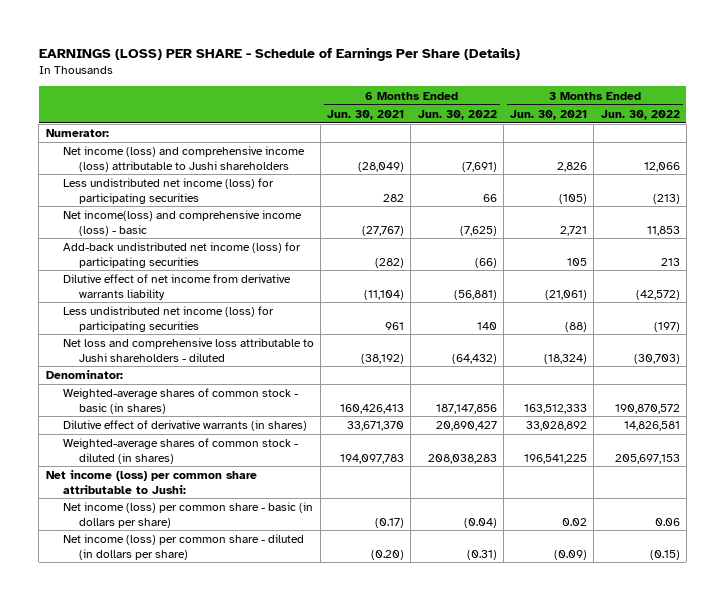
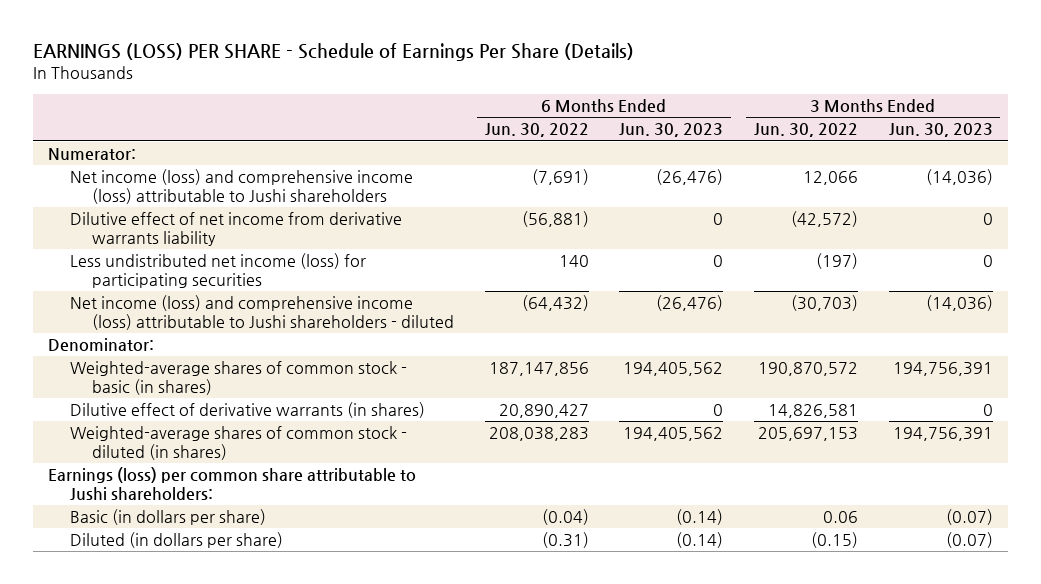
[327,109,405,120] Jun. 30, 2021 -> none
[510,109,588,120] Jun. 30, 2021 -> none
none -> [619,123,724,138] Jun. 30, 2023
none -> [888,123,993,138] Jun. 30, 2023
[62,178,274,204] Less undistributed net income (loss) for participating securities -> none
[62,210,302,236] Net income(loss) and comprehensive income (loss) - basic -> none
[62,242,301,268] Add-back undistributed net income (loss) for participating securities -> none
[62,338,314,362] Net loss and comprehensive loss attributable to Jushi shareholders - diluted -> [69,295,454,330] Net income (loss) and comprehensive income (loss) attributable to Jushi shareholders - diluted
[45,470,257,494] Net income (loss) per common share attributable to Jushi: -> [47,467,416,500] Earnings (loss) per common share attributable to Jushi shareholders:
[62,502,313,528] Net income (loss) per common share - basic (in dollars per share) -> [69,509,266,526] Basic (in dollars per share)
[62,534,304,560] Net income (loss) per common share - diluted (in dollars per share) -> [69,532,283,549] Diluted (in dollars per share)

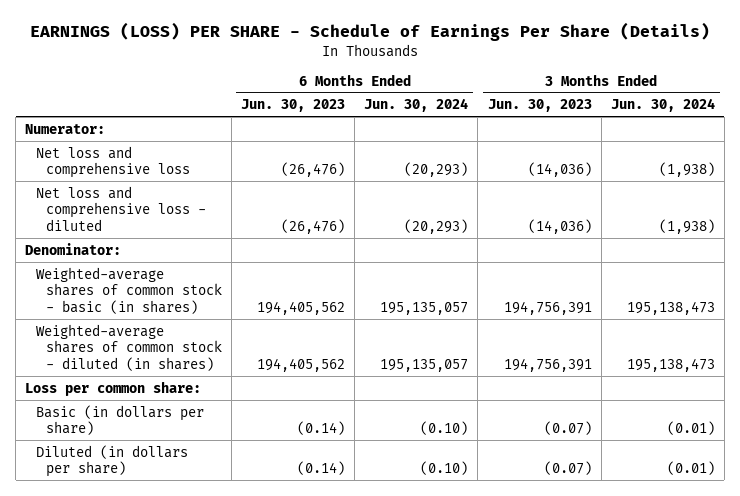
[484,123,589,138] Jun. 30, 2022 -> none
[754,123,859,138] Jun. 30, 2022 -> none
none -> [364,98,469,113] Jun. 30, 2024
none -> [610,98,715,113] Jun. 30, 2024
[69,212,402,246] Dilutive effect of net income from derivative warrants liability -> none
[69,253,366,288] Less undistributed net income (loss) for participating securities -> none
[69,169,413,204] Net income (loss) and comprehensive income (loss) attributable to Jushi shareholders -> [35,145,190,179] Net loss and comprehensive loss
[69,295,454,330] Net income (loss) and comprehensive income (loss) attributable to Jushi shareholders - diluted -> [35,185,206,231] Net loss and comprehensive loss - diluted
[69,402,425,419] Dilutive effect of derivative warrants (in shares) -> none
[47,467,416,500] Earnings (loss) per common share attributable to Jushi shareholders: -> [25,380,202,396] Loss per common share:

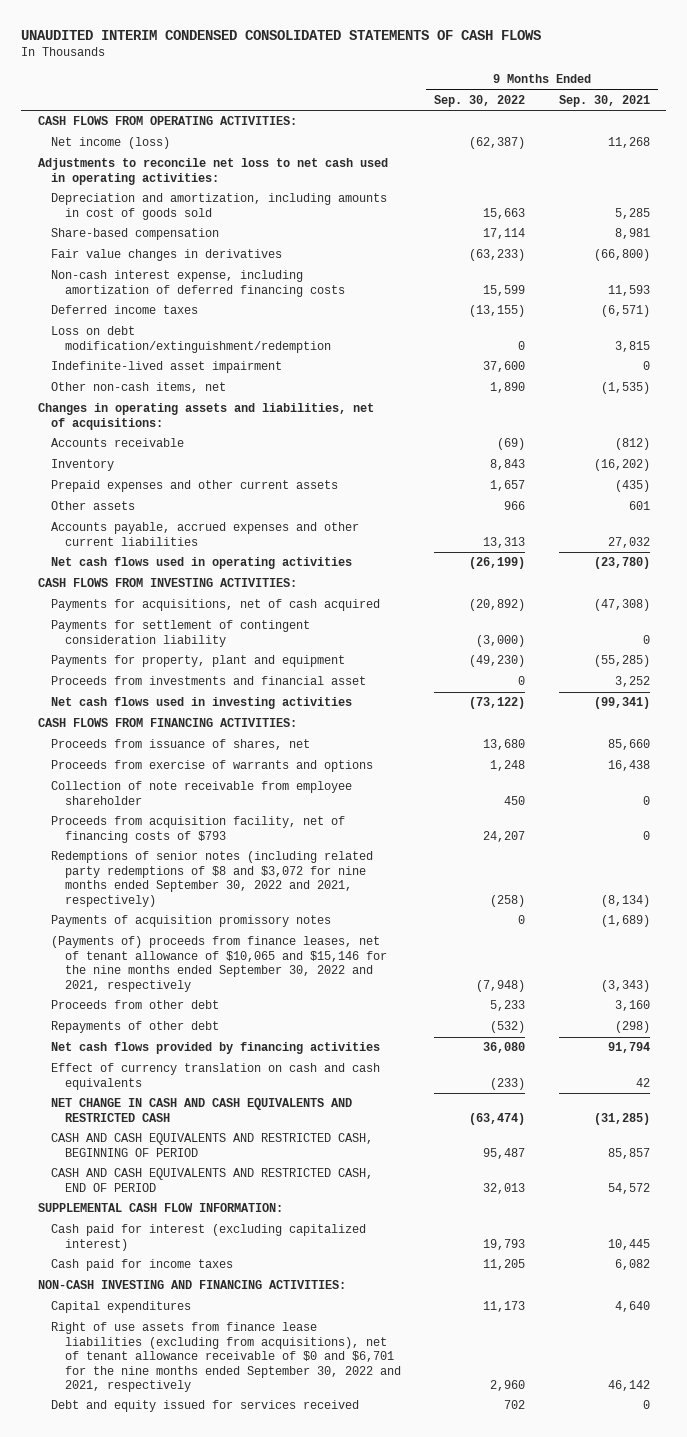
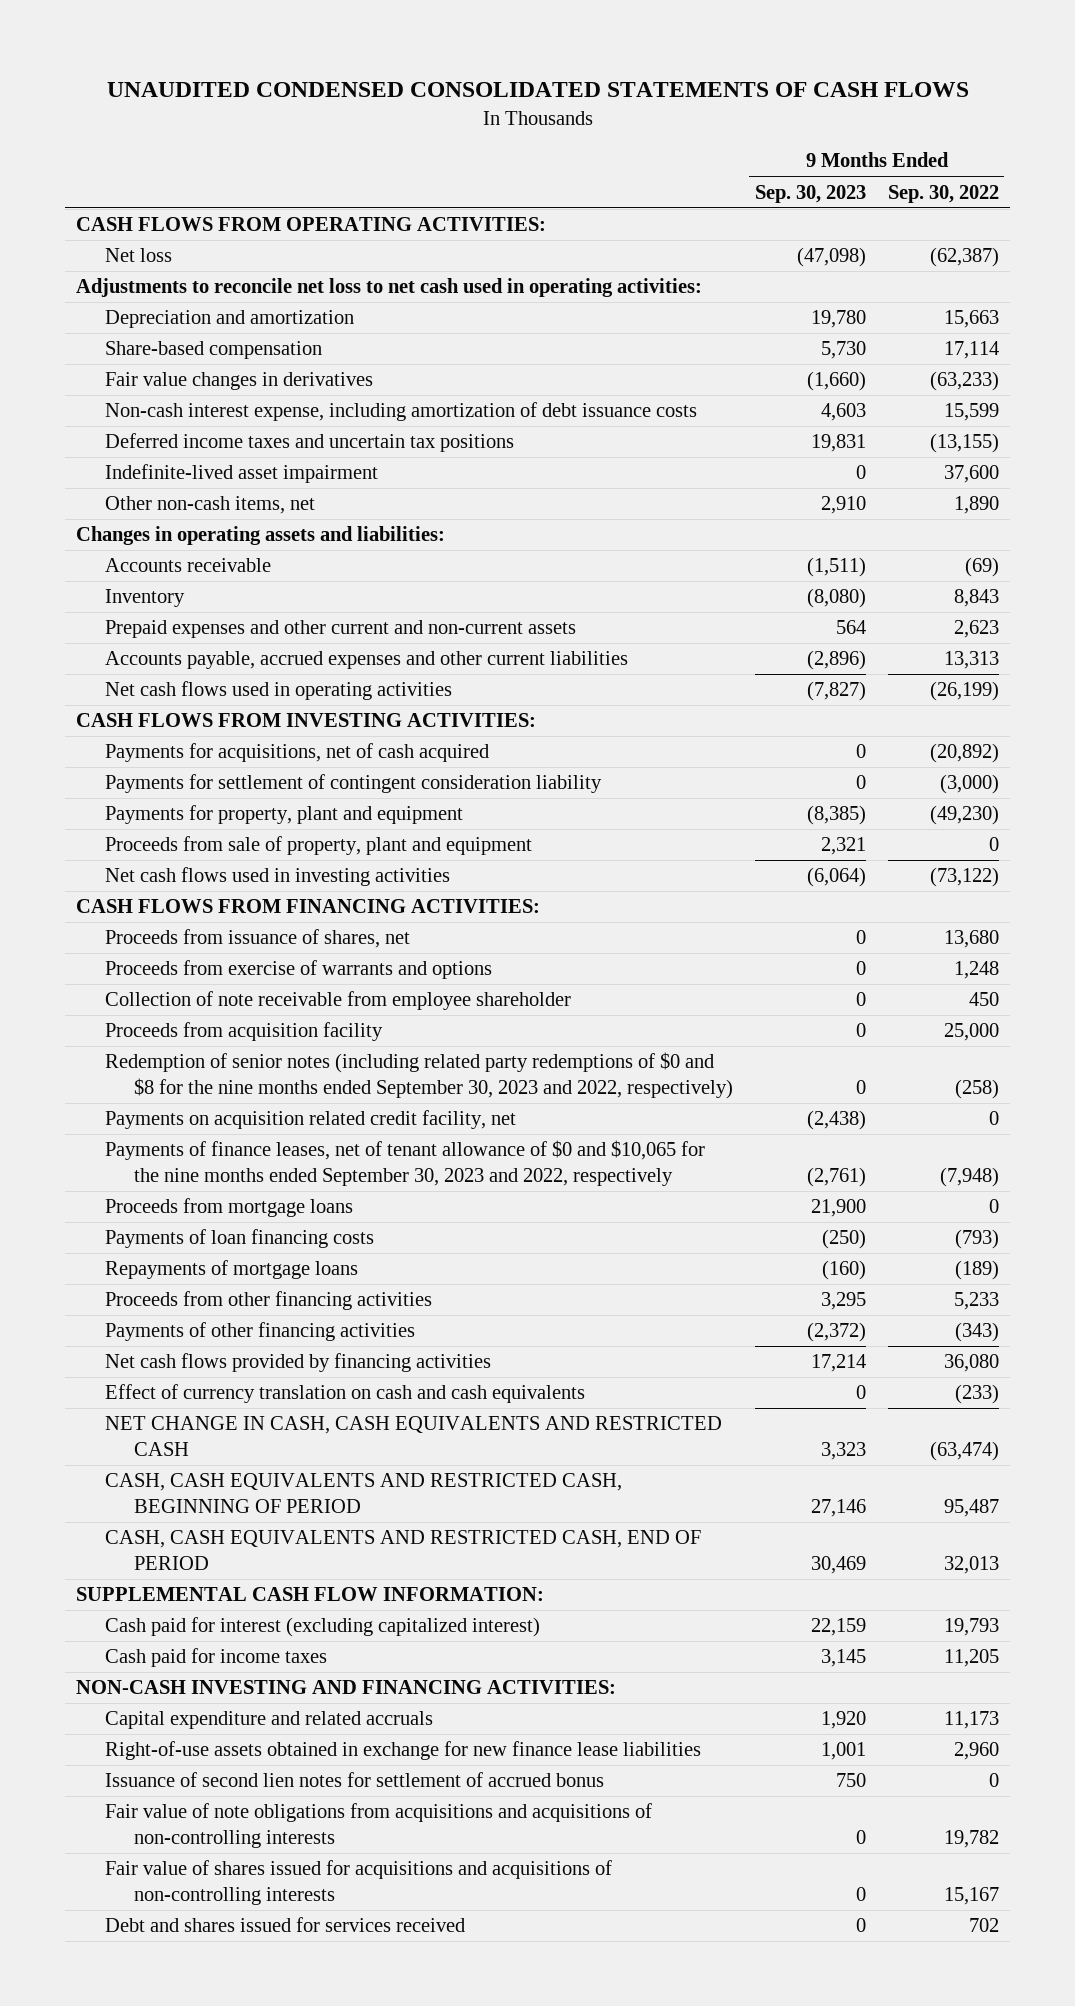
[20,29,541,40] UNAUDITED INTERIM CONDENSED CONSOLIDATED STATEMENTS OF CASH FLOWS -> [106,82,969,98] UNAUDITED CONDENSED CONSOLIDATED STATEMENTS OF CASH FLOWS
[558,94,650,107] Sep. 30, 2021 -> none
none -> [754,184,866,203] Sep. 30, 2023
[51,137,171,150] Net income (loss) -> [104,248,172,263] Net loss
[51,193,388,220] Depreciation and amortization, including amounts in cost of goods sold -> [104,310,354,329] Depreciation and amortization
[51,326,332,353] Loss on debt modification/extinguishment/redemption -> none
[51,270,346,297] Non-cash interest expense, including amortization of deferred financing costs -> [104,402,697,422] Non-cash interest expense, including amortization of debt issuance costs
[51,305,199,315] Deferred income taxes -> [104,433,514,453] Deferred income taxes and uncertain tax positions
[37,403,374,430] Changes in operating assets and liabilities, net of acquisitions: -> [76,526,446,546] Changes in operating assets and liabilities:
[51,501,136,511] Other assets -> none
[51,480,339,493] Prepaid expenses and other current assets -> [104,620,576,639] Prepaid expenses and other current and non-current assets
[490,480,526,492] 1,657 -> [953,620,999,639] 2,623
[51,676,367,686] Proceeds from investments and financial asset -> none
none -> [104,836,532,856] Proceeds from sale of property, plant and equipment
[51,915,332,928] Payments of acquisition promissory notes -> none
[51,1021,220,1034] Repayments of other debt -> none
[51,816,346,843] Proceeds from acquisition facility, net of financing costs of $793 -> [104,1022,383,1042] Proceeds from acquisition facility
[483,830,526,842] 24,207 -> [943,1023,999,1042] 25,000
[51,851,374,907] Redemptions of senior notes (including related party redemptions of $8 and $3,072 for nine months ended September 30, 2022 and 2021, respectively) -> [104,1052,733,1100] Redemption of senior notes (including related party redemptions of $0 and $8 for the nine months ended September 30, 2023 and 2022, respectively)
none -> [104,1110,516,1130] Payments on acquisition related credit facility, net
[51,936,388,992] (Payments of) proceeds from finance leases, net of tenant allowance of $10,065 and $15,146 for the nine months ended September 30, 2022 and 2021, respectively -> [104,1140,705,1187] Payments of finance leases, net of tenant allowance of $0 and $10,065 for the nine months ended September 30, 2023 and 2022, respectively
none -> [104,1198,353,1218] Proceeds from mortgage loans
none -> [104,1229,374,1249] Payments of loan financing costs
none -> [104,1260,358,1280] Repayments of mortgage loans
[51,1000,220,1010] Proceeds from other debt -> [104,1291,432,1311] Proceeds from other financing activities
none -> [104,1322,415,1342] Payments of other financing activities
[51,1098,353,1122] NET CHANGE IN CASH AND CASH EQUIVALENTS AND RESTRICTED CASH -> [104,1416,722,1457] NET CHANGE IN CASH, CASH EQUIVALENTS AND RESTRICTED CASH
[51,1133,374,1157] CASH AND CASH EQUIVALENTS AND RESTRICTED CASH, BEGINNING OF PERIOD -> [104,1473,622,1514] CASH, CASH EQUIVALENTS AND RESTRICTED CASH, BEGINNING OF PERIOD
[51,1168,374,1192] CASH AND CASH EQUIVALENTS AND RESTRICTED CASH, END OF PERIOD -> [104,1530,701,1571] CASH, CASH EQUIVALENTS AND RESTRICTED CASH, END OF PERIOD
[51,1301,192,1314] Capital expenditures -> [104,1711,433,1730] Capital expenditure and related accruals
[51,1322,402,1392] Right of use assets from finance lease liabilities (excluding from acquisitions), net of tenant allowance receivable of $0 and $6,701 for the nine months ended September 30, 2022 and 2021, respectively -> [104,1741,701,1761] Right-of-use assets obtained in exchange for new finance lease liabilities
none -> [104,1772,604,1788] Issuance of second lien notes for settlement of accrued bonus
none -> [104,1803,652,1849] Fair value of note obligations from acquisitions and acquisitions of non-controlling interests
none -> [104,1860,612,1906] Fair value of shares issued for acquisitions and acquisitions of non-controlling interests
[51,1400,360,1413] Debt and equity issued for services received -> [104,1917,465,1933] Debt and shares issued for services received

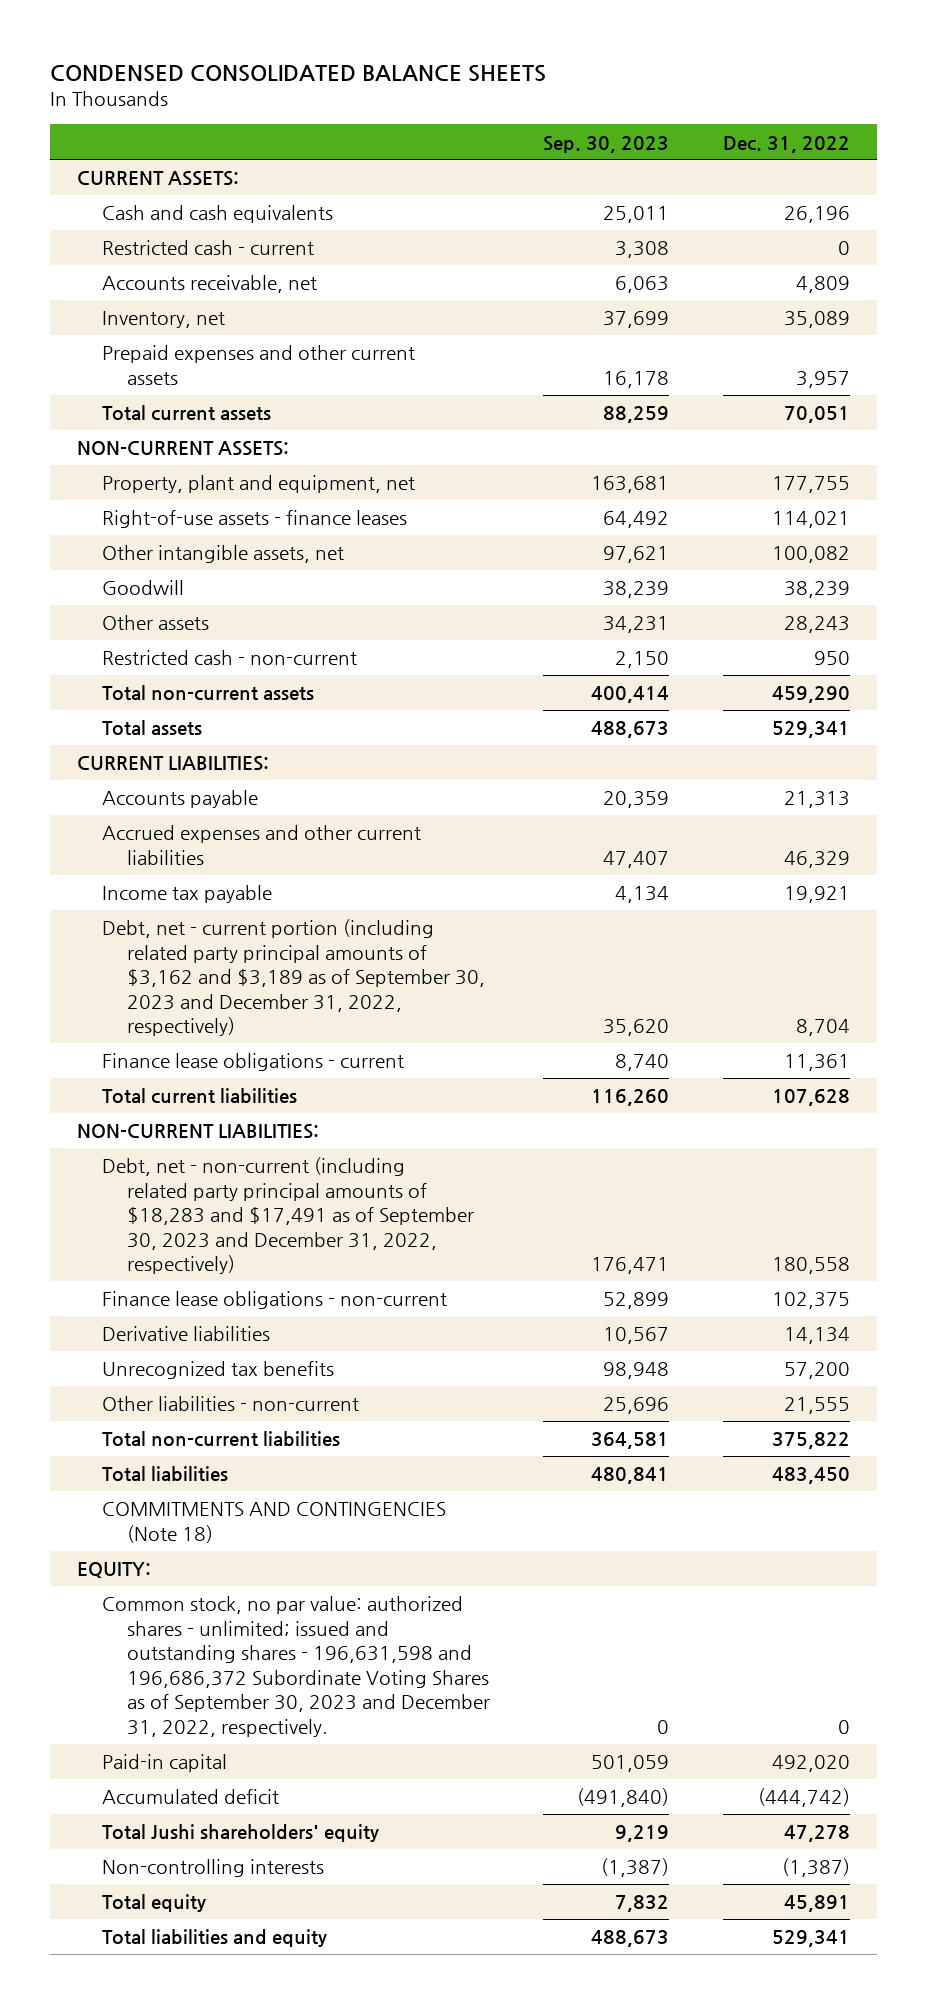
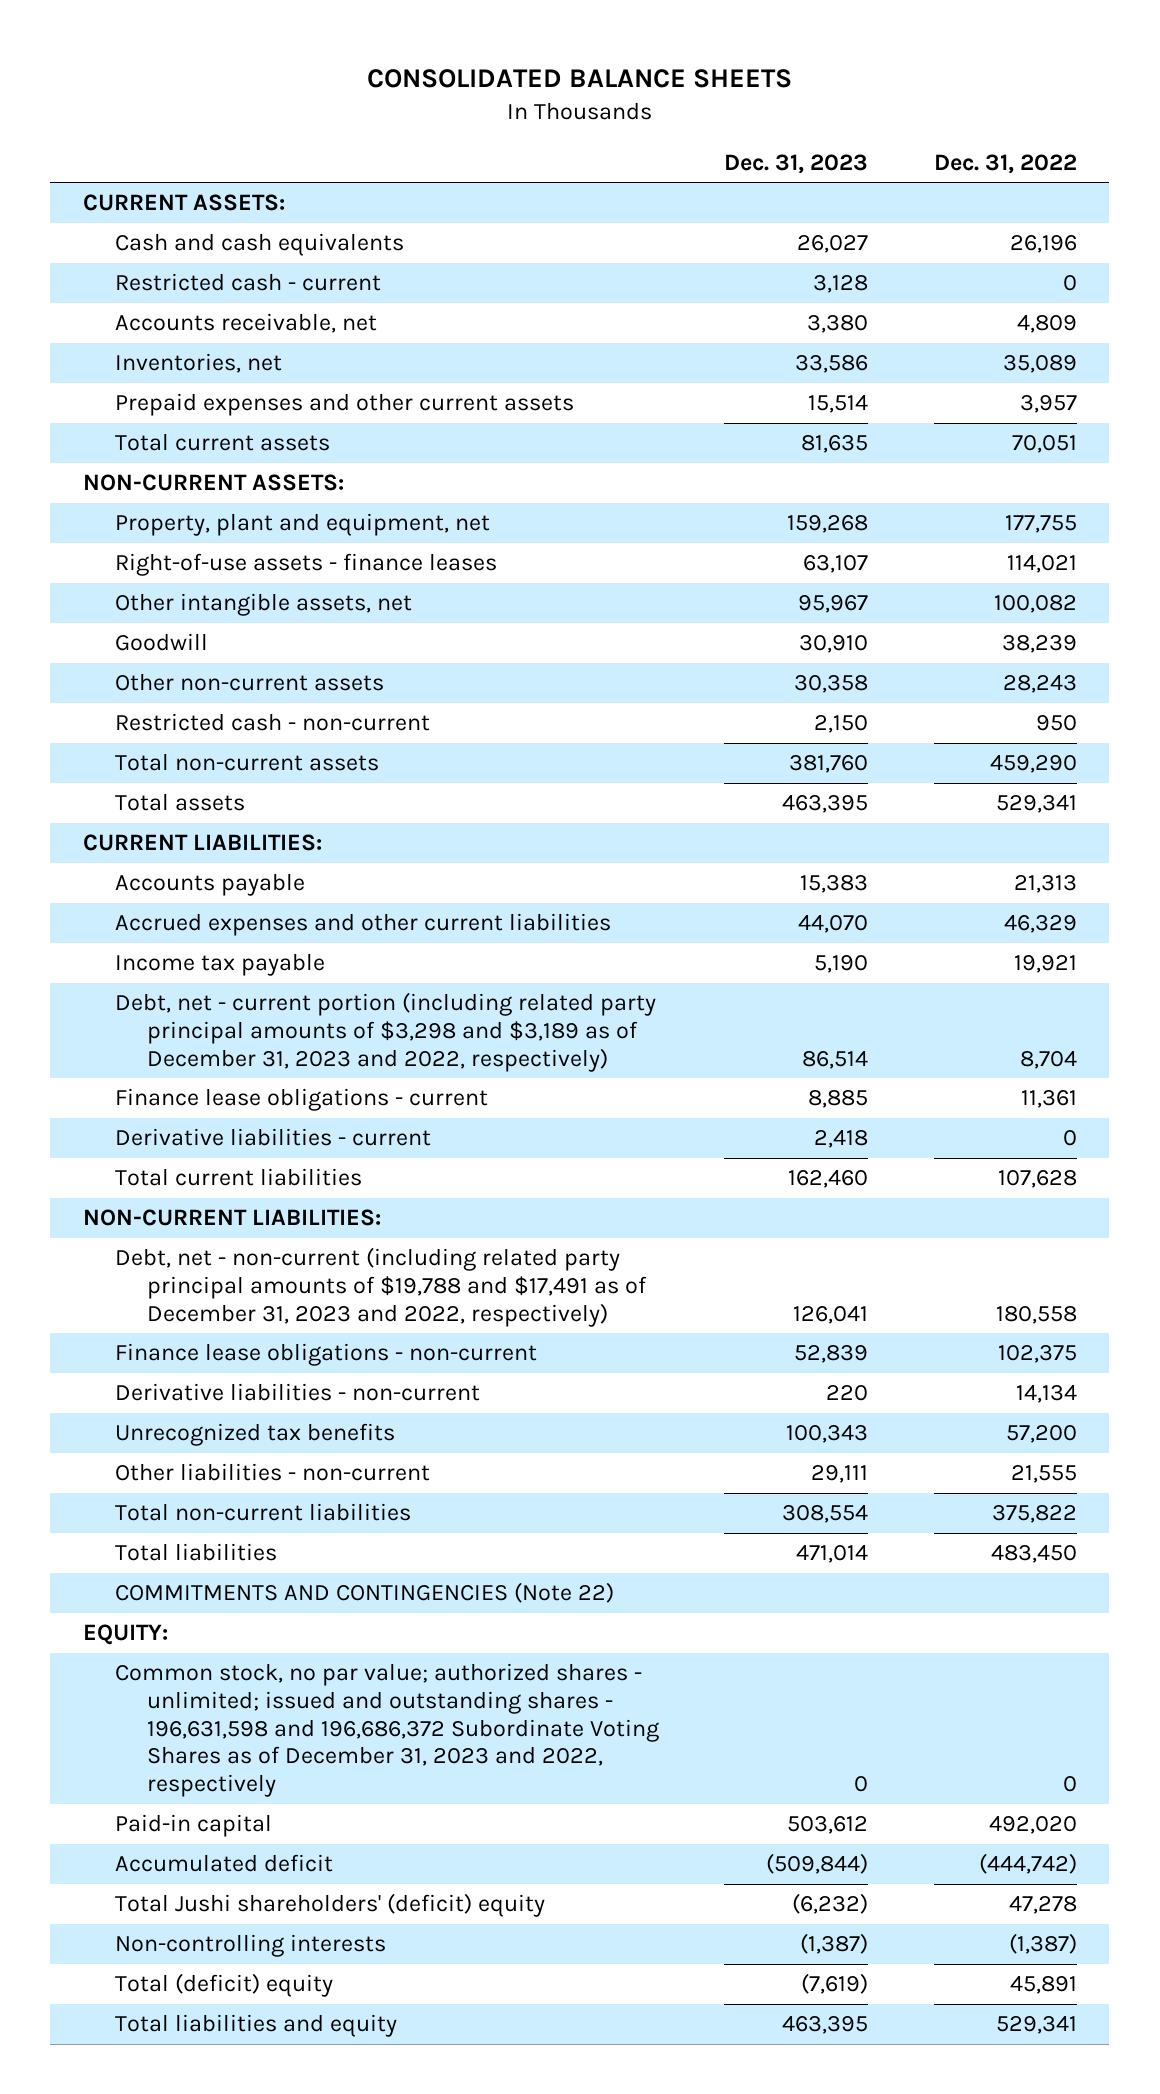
[50,64,547,82] CONDENSED CONSOLIDATED BALANCE SHEETS -> [366,69,792,89] CONSOLIDATED BALANCE SHEETS
[543,135,670,153] Sep. 30, 2023 -> none
none -> [724,154,869,175] Dec. 31, 2023
[101,311,225,329] Inventory, net -> [115,353,283,374] Inventories, net
[101,615,209,631] Other assets -> [115,673,385,692] Other non-current assets
[101,919,485,1037] Debt, net - current portion (including related party principal amounts of $3,162 and $3,189 as of September 30, 2023 and December 31, 2022, respectively) -> [115,992,657,1072] Debt, net - current portion (including related party principal amounts of $3,298 and $3,189 as of December 31, 2023 and 2022, respectively)
none -> [115,1128,432,1147] Derivative liabilities - current
[101,1157,474,1275] Debt, net - non-current (including related party principal amounts of $18,283 and $17,491 as of September 30, 2023 and December 31, 2022, respectively) -> [115,1247,648,1327] Debt, net - non-current (including related party principal amounts of $19,788 and $17,491 as of December 31, 2023 and 2022, respectively)
[101,1326,270,1342] Derivative liabilities -> [115,1383,481,1402] Derivative liabilities - non-current
[101,1502,446,1543] COMMITMENTS AND CONTINGENCIES (Note 18) -> [115,1582,615,1604] COMMITMENTS AND CONTINGENCIES (Note 22)
[101,1596,490,1738] Common stock, no par value: authorized shares - unlimited; issued and outstanding shares - 196,631,598 and 196,686,372 Subordinate Voting Shares as of September 30, 2023 and December 31, 2022, respectively. -> [115,1663,660,1798] Common stock, no par value; authorized shares - unlimited; issued and outstanding shares - 196,631,598 and 196,686,372 Subordinate Voting Shares as of December 31, 2023 and 2022, respectively
[101,1824,379,1843] Total Jushi shareholders' equity -> [115,1893,546,1918] Total Jushi shareholders' (deficit) equity
[101,1894,206,1913] Total equity -> [115,1973,334,1998] Total (deficit) equity

